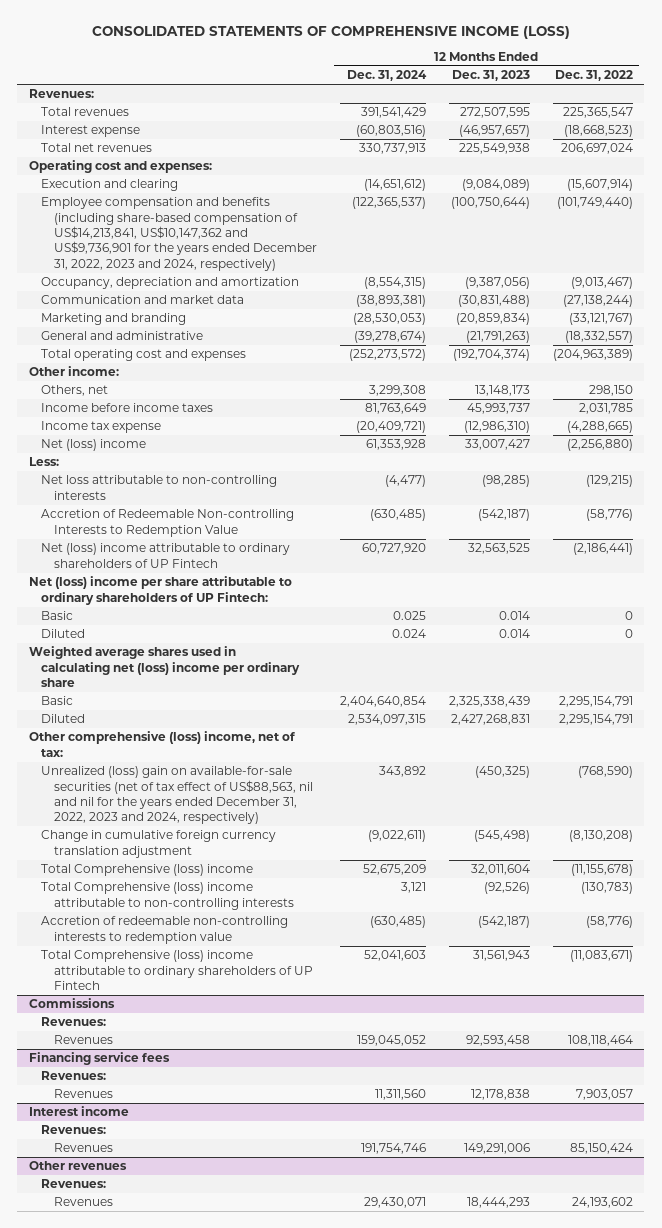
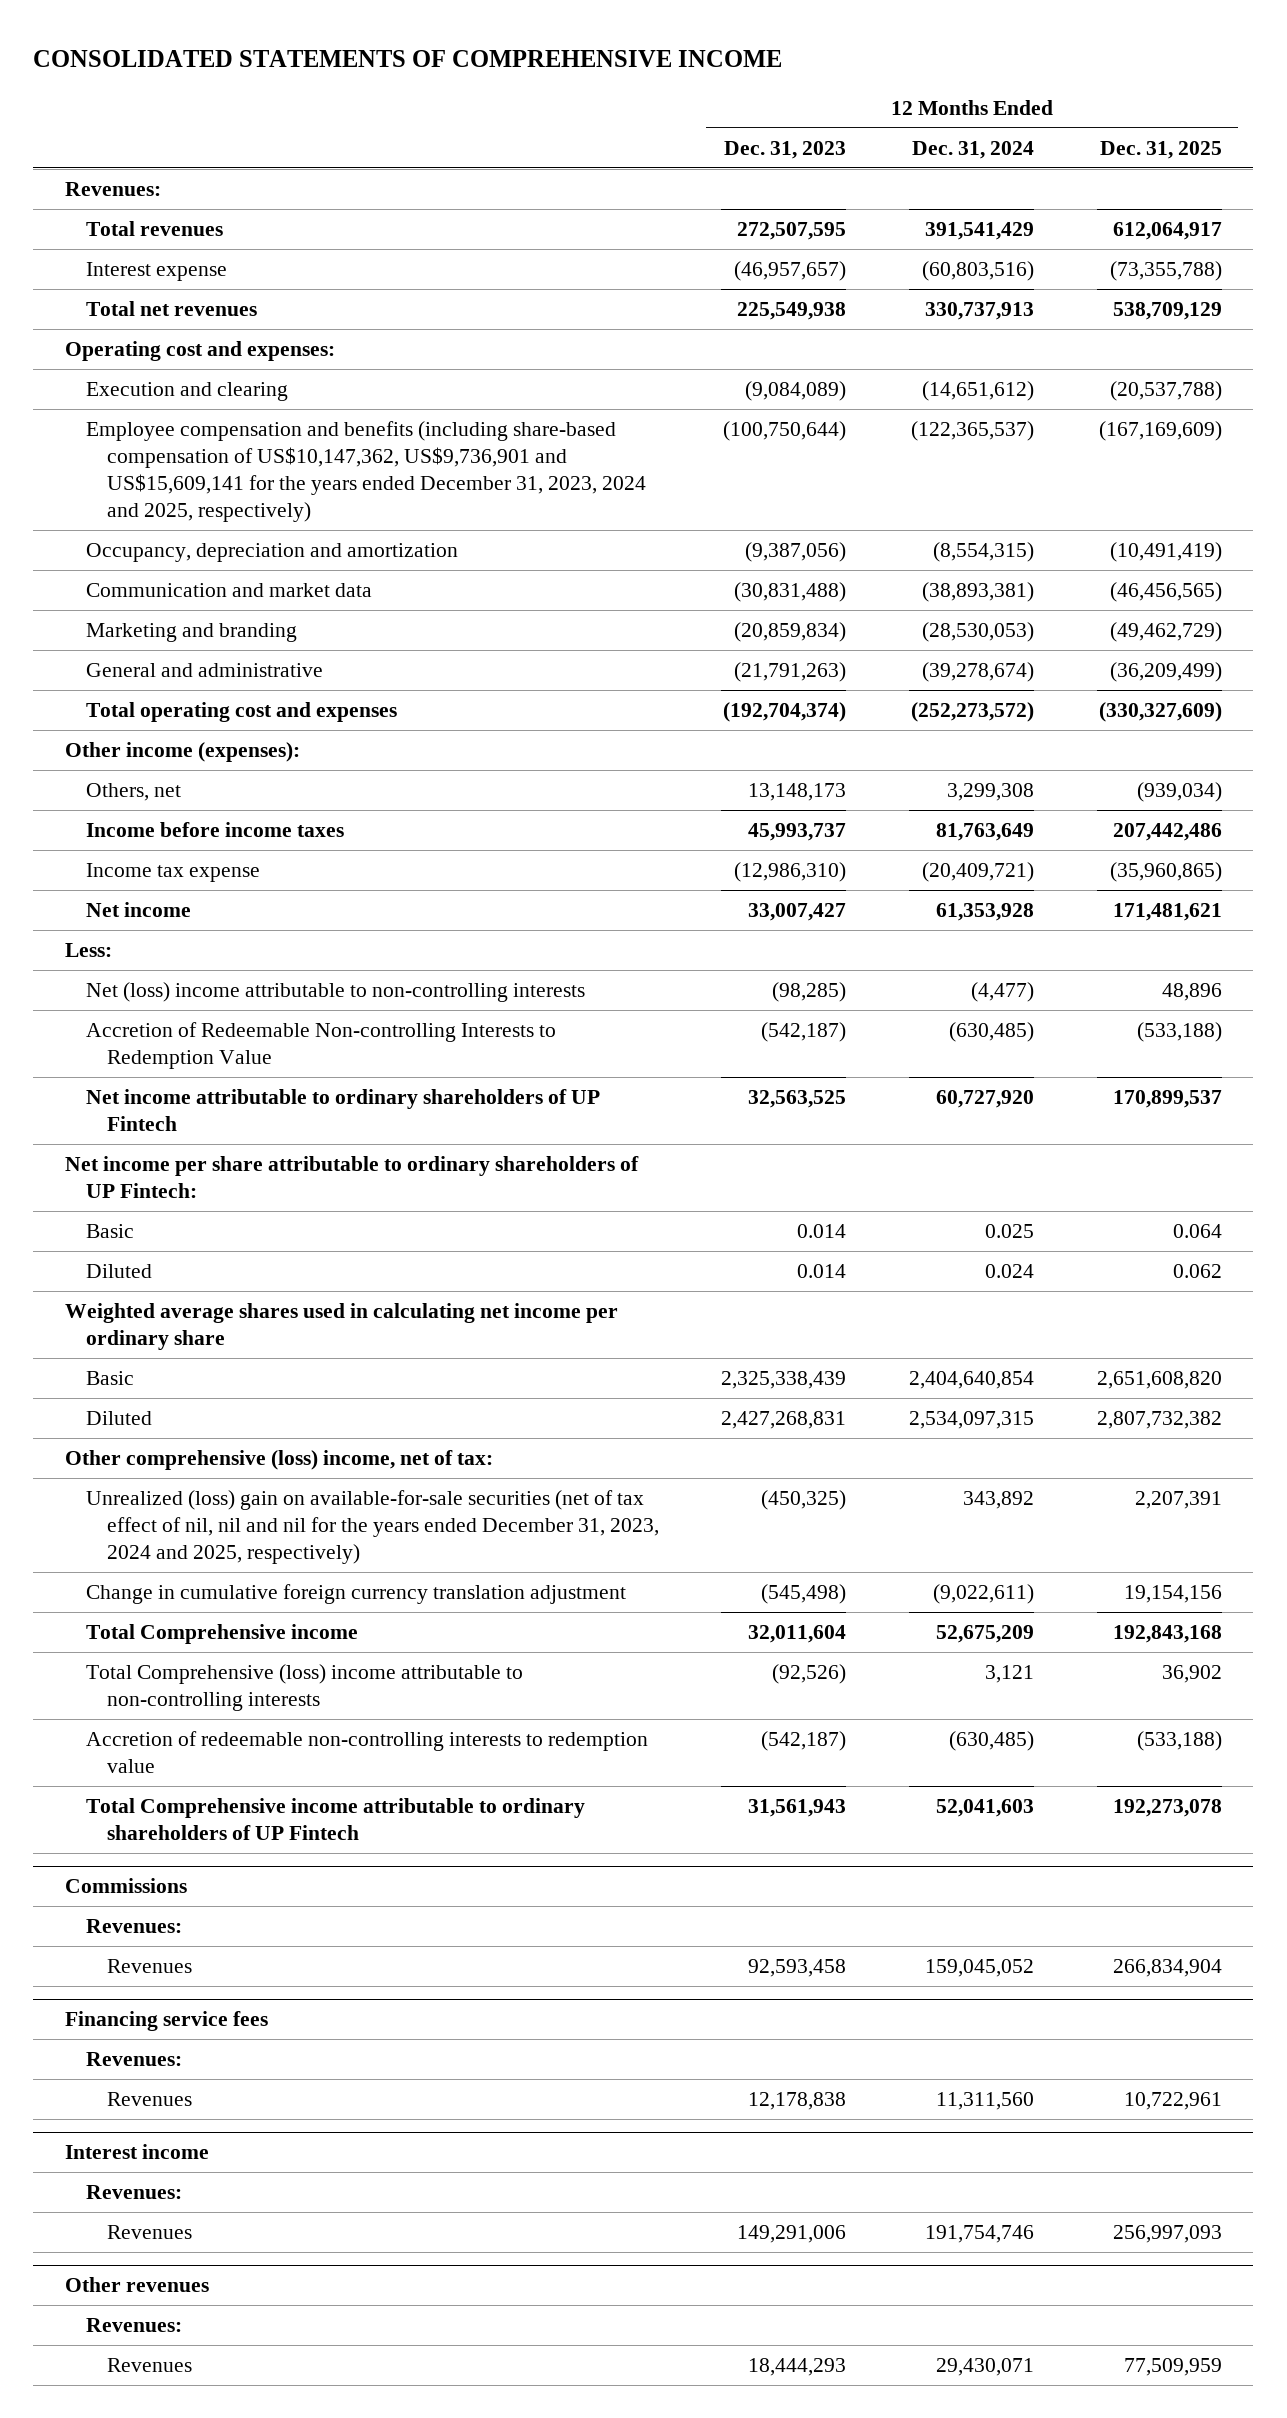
[91,25,570,39] CONSOLIDATED STATEMENTS OF COMPREHENSIVE INCOME (LOSS) -> [33,49,783,67] CONSOLIDATED STATEMENTS OF COMPREHENSIVE INCOME
[554,70,633,82] Dec. 31, 2022 -> none
none -> [1100,140,1223,159] Dec. 31, 2025
[41,197,317,271] Employee compensation and benefits (including share-based compensation of US$14,213,841, US$10,147,362 and US$9,736,901 for the years ended December 31, 2022, 2023 and 2024, respectively) -> [85,420,646,522] Employee compensation and benefits (including share-based compensation of US$10,147,362, US$9,736,901 and US$15,609,141 for the years ended December 31, 2023, 2024 and 2025, respectively)
[28,366,119,377] Other income: -> [64,741,300,762] Other income (expenses):
[41,439,147,452] Net (loss) income -> [85,901,191,917] Net income
[41,475,278,500] Net loss attributable to non-controlling interests -> [85,981,585,1002] Net (loss) income attributable to non-controlling interests
[41,543,291,568] Net (loss) income attributable to ordinary shareholders of UP Fintech -> [85,1088,600,1131] Net income attributable to ordinary shareholders of UP Fintech
[28,576,292,605] Net (loss) income per share attributable to ordinary shareholders of UP Fintech: -> [64,1155,639,1198] Net income per share attributable to ordinary shareholders of UP Fintech:
[28,646,301,687] Weighted average shares used in calculating net (loss) income per ordinary share -> [64,1302,618,1350] Weighted average shares used in calculating net income per ordinary share
[41,766,313,825] Unrealized (loss) gain on available-for-sale securities (net of tax effect of US$88,563, nil and nil for the years ended December 31, 2022, 2023 and 2024, respectively) -> [85,1489,659,1564] Unrealized (loss) gain on available-for-sale securities (net of tax effect of nil, nil and nil for the years ended December 31, 2023, 2024 and 2025, respectively)
[41,864,254,877] Total Comprehensive (loss) income -> [85,1623,358,1644] Total Comprehensive income
[41,950,313,990] Total Comprehensive (loss) income attributable to ordinary shareholders of UP Fintech -> [85,1797,585,1840] Total Comprehensive income attributable to ordinary shareholders of UP Fintech

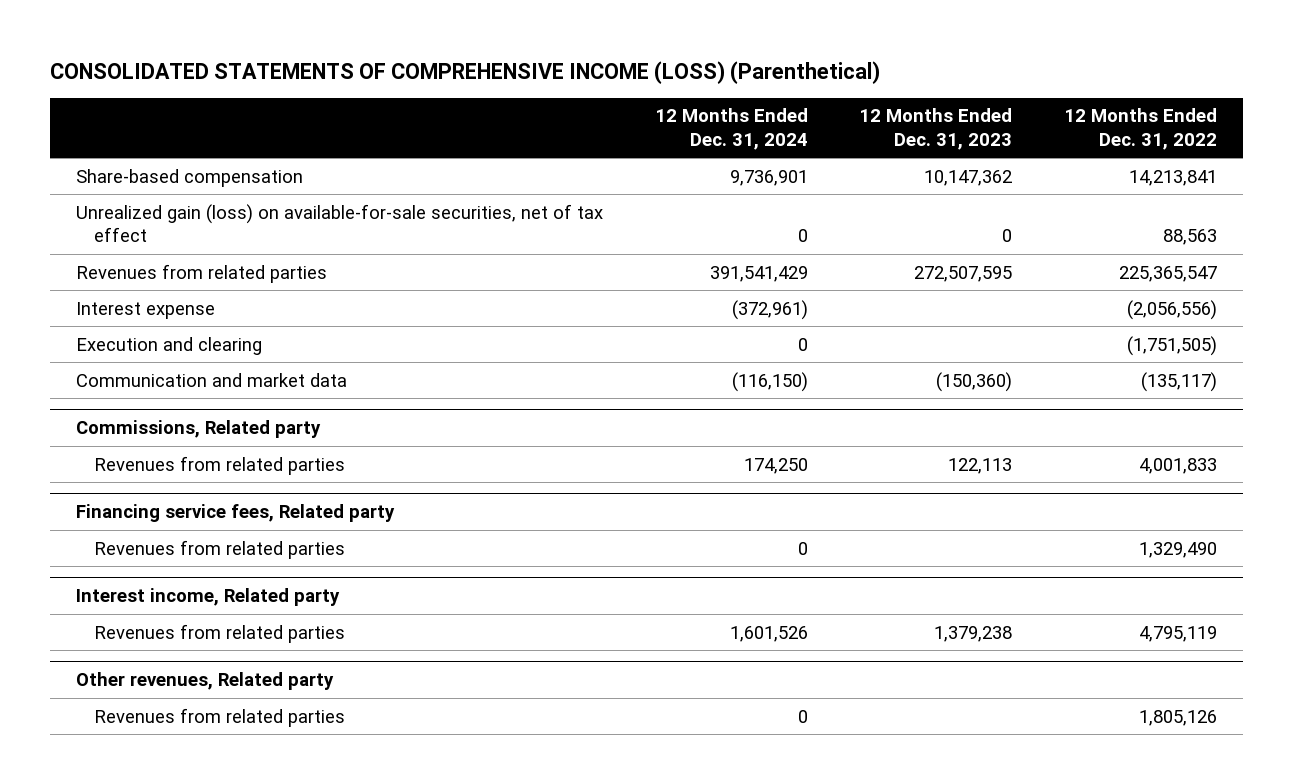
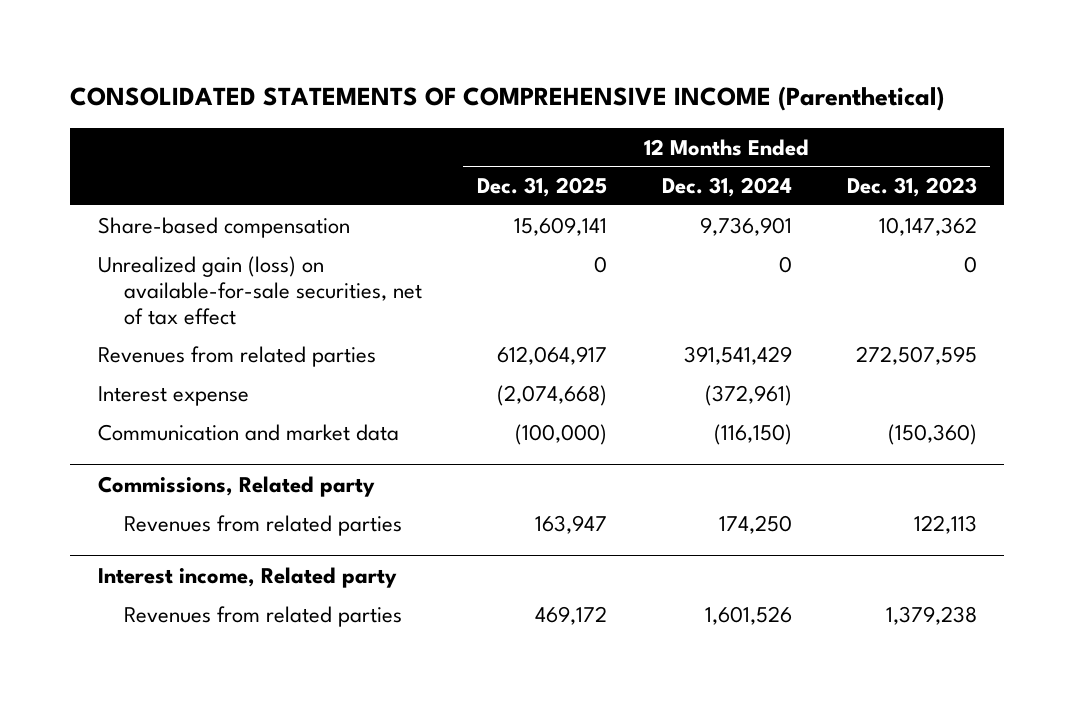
[50,60,881,84] CONSOLIDATED STATEMENTS OF COMPREHENSIVE INCOME (LOSS) (Parenthetical) -> [70,86,945,112] CONSOLIDATED STATEMENTS OF COMPREHENSIVE INCOME (Parenthetical)
[1063,108,1217,150] 12 Months Ended Dec. 31, 2022 -> none
none -> [477,177,608,198] Dec. 31, 2025
[76,336,263,355] Execution and clearing -> none
[76,504,396,523] Financing service fees, Related party -> none
[93,539,345,559] Revenues from related parties -> none
[76,672,335,691] Other revenues, Related party -> none
[93,707,345,727] Revenues from related parties -> none

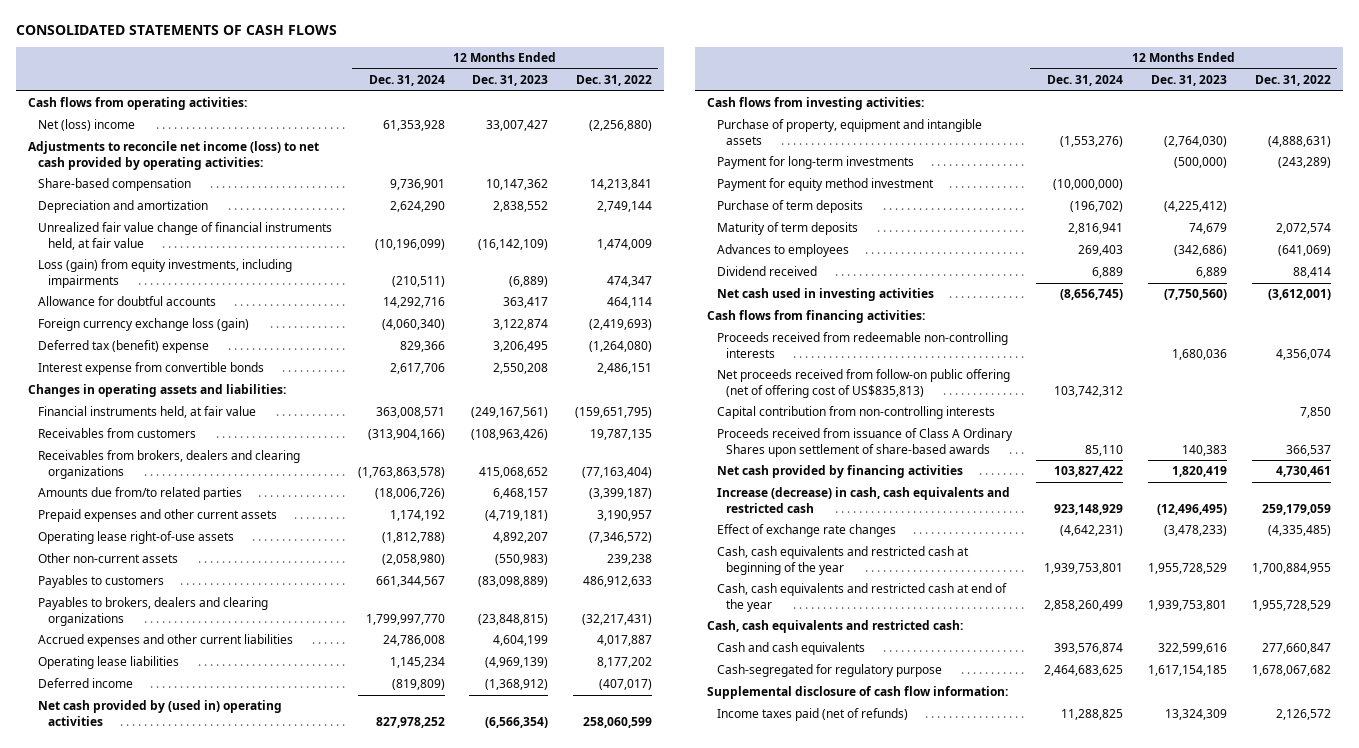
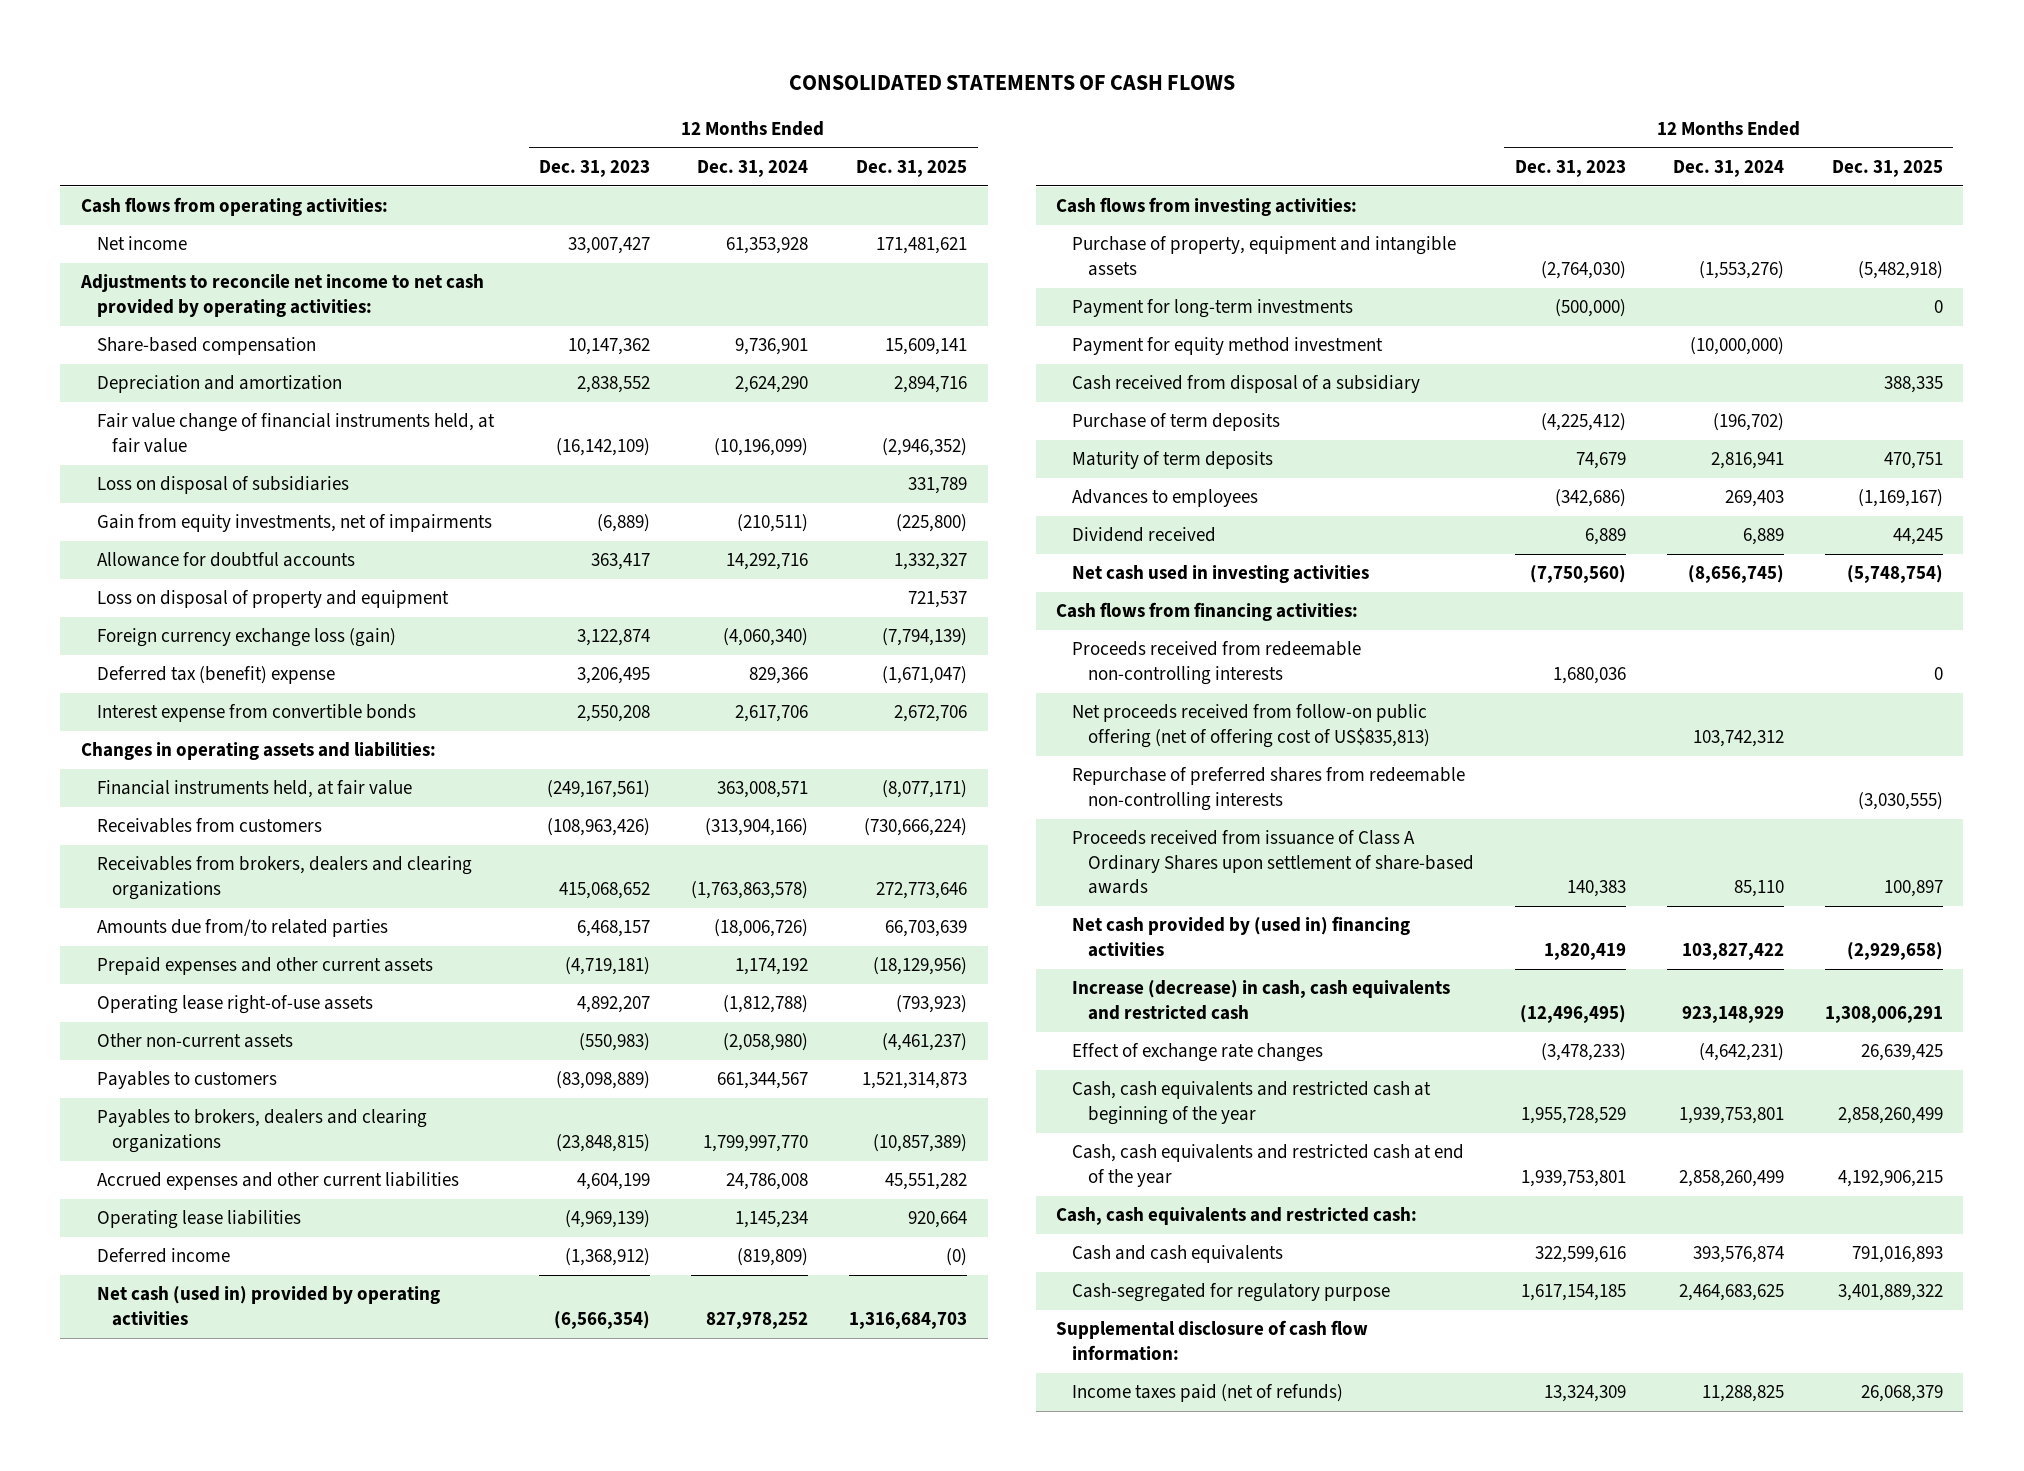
[576,75,653,87] Dec. 31, 2022 -> none
none -> [856,159,968,177] Dec. 31, 2025
[38,119,136,132] Net (loss) income -> [96,236,187,251] Net income
[28,141,320,170] Adjustments to reconcile net income (loss) to net cash provided by operating activities: -> [79,274,484,317] Adjustments to reconcile net income to net cash provided by operating activities:
[38,222,333,250] Unrealized fair value change of financial instruments held, at fair value -> [96,413,495,453] Fair value change of financial instruments held, at fair value
none -> [96,476,349,495] Loss on disposal of subsidiaries
[38,259,293,288] Loss (gain) from equity investments, including impairments -> [96,514,492,533] Gain from equity investments, net of impairments
none -> [96,590,449,609] Loss on disposal of property and equipment
[38,700,283,726] Net cash provided by (used in) operating activities -> [96,1286,440,1326] Net cash (used in) provided by operating activities
none -> [1071,375,1420,394] Cash received from disposal of a subsidiary
[716,406,995,420] Capital contribution from non-controlling interests -> none
none -> [1071,767,1465,811] Repurchase of preferred shares from redeemable non-controlling interests
[716,465,963,479] Net cash provided by financing activities -> [1071,916,1410,957] Net cash provided by (used in) financing activities

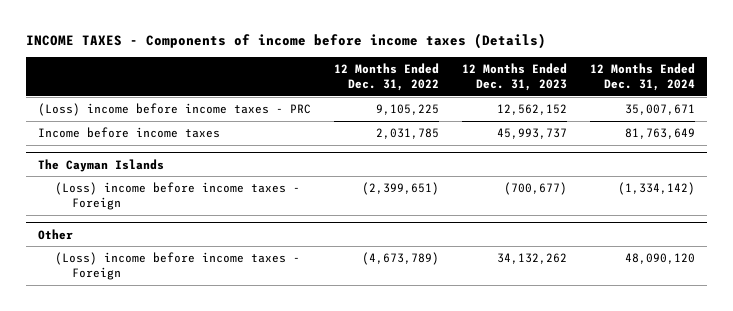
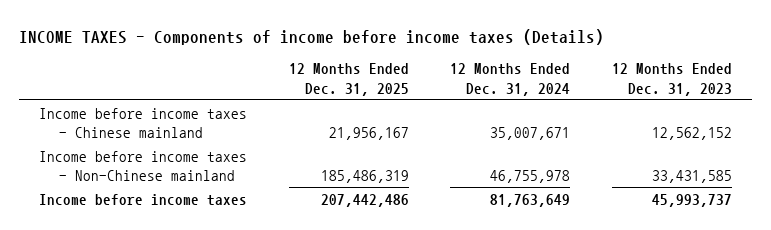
[333,62,439,91] 12 Months Ended Dec. 31, 2022 -> none
none -> [288,63,409,96] 12 Months Ended Dec. 31, 2025
[37,102,311,116] (Loss) income before income taxes - PRC -> [39,107,248,138] Income before income taxes - Chinese mainland
none -> [39,150,248,181] Income before income taxes - Non-Chinese mainland
[37,158,164,172] The Cayman Islands -> none
[55,181,301,211] (Loss) income before income taxes - Foreign -> none
[37,228,73,240] Other -> none
[55,251,301,281] (Loss) income before income taxes - Foreign -> none

